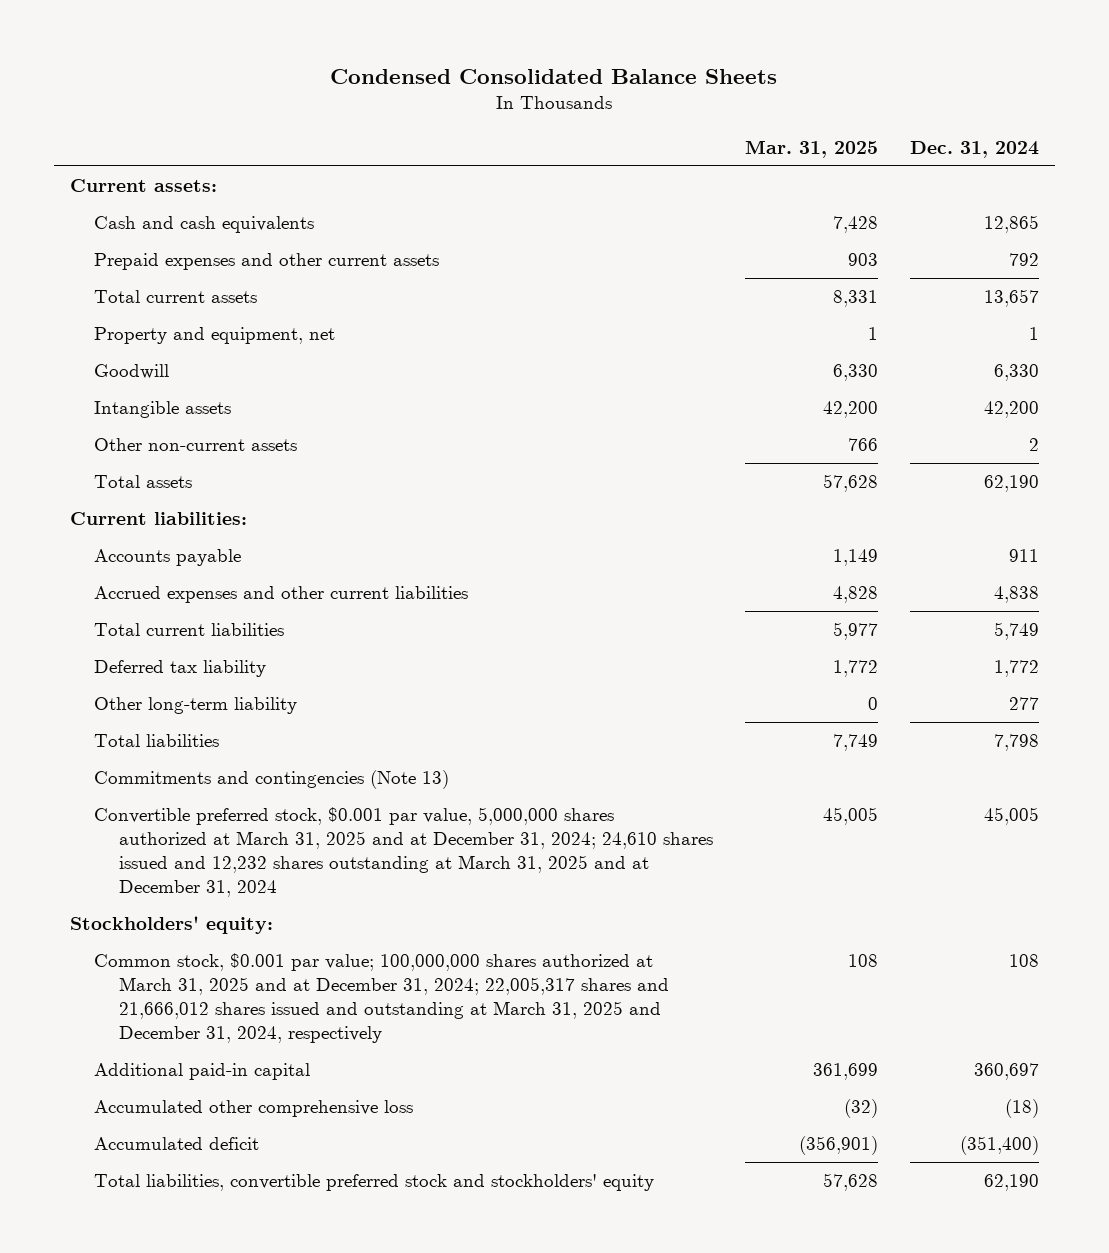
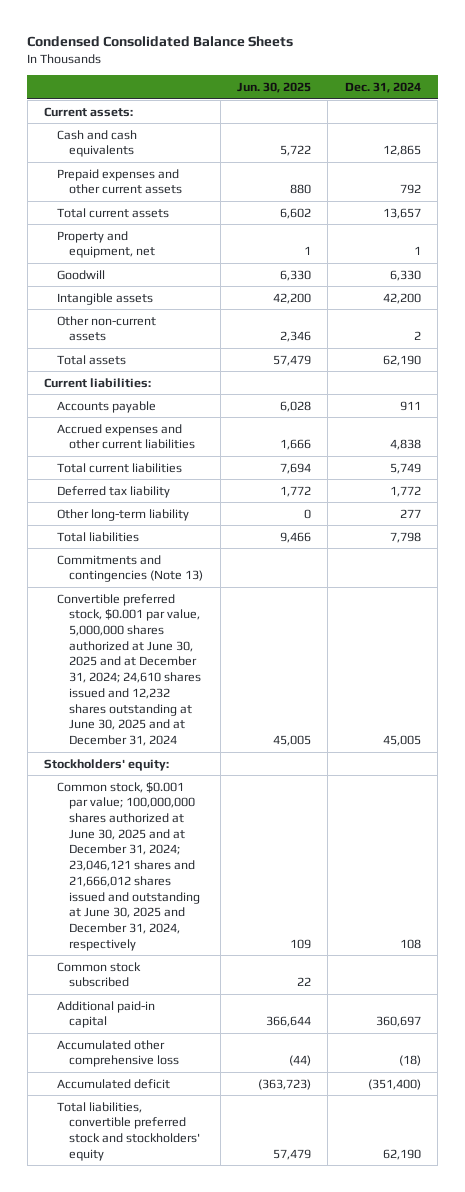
[744,139,878,158] Mar. 31, 2025 -> none
none -> [236,82,311,94] Jun. 30, 2025
[94,807,713,897] Convertible preferred stock, $0.001 par value, 5,000,000 shares authorized at March 31, 2025 and at December 31, 2024; 24,610 shares issued and 12,232 shares outstanding at March 31, 2025 and at December 31, 2024 -> [56,593,202,746] Convertible preferred stock, $0.001 par value, 5,000,000 shares authorized at June 30, 2025 and at December 31, 2024; 24,610 shares issued and 12,232 shares outstanding at June 30, 2025 and at December 31, 2024
[94,953,669,1043] Common stock, $0.001 par value; 100,000,000 shares authorized at March 31, 2025 and at December 31, 2024; 22,005,317 shares and 21,666,012 shares issued and outstanding at March 31, 2025 and December 31, 2024, respectively -> [56,781,201,951] Common stock, $0.001 par value; 100,000,000 shares authorized at June 30, 2025 and at December 31, 2024; 23,046,121 shares and 21,666,012 shares issued and outstanding at June 30, 2025 and December 31, 2024, respectively
none -> [56,961,141,988] Common stock subscribed

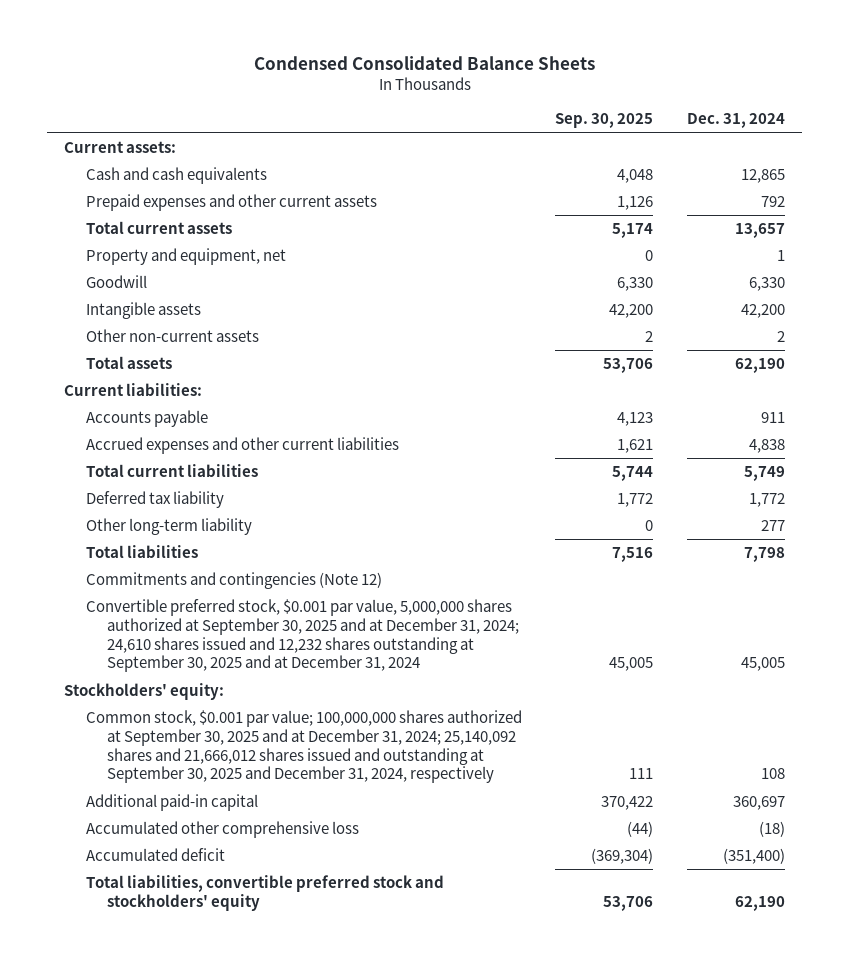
[236,82,311,94] Jun. 30, 2025 -> none
none -> [555,113,654,129] Sep. 30, 2025
[56,554,204,583] Commitments and contingencies (Note 13) -> [85,572,382,590] Commitments and contingencies (Note 12)
[56,593,202,746] Convertible preferred stock, $0.001 par value, 5,000,000 shares authorized at June 30, 2025 and at December 31, 2024; 24,610 shares issued and 12,232 shares outstanding at June 30, 2025 and at December 31, 2024 -> [85,599,520,673] Convertible preferred stock, $0.001 par value, 5,000,000 shares authorized at September 30, 2025 and at December 31, 2024; 24,610 shares issued and 12,232 shares outstanding at September 30, 2025 and at December 31, 2024
[56,961,141,988] Common stock subscribed -> none
[56,781,201,951] Common stock, $0.001 par value; 100,000,000 shares authorized at June 30, 2025 and at December 31, 2024; 23,046,121 shares and 21,666,012 shares issued and outstanding at June 30, 2025 and December 31, 2024, respectively -> [85,710,522,784] Common stock, $0.001 par value; 100,000,000 shares authorized at September 30, 2025 and at December 31, 2024; 25,140,092 shares and 21,666,012 shares issued and outstanding at September 30, 2025 and December 31, 2024, respectively

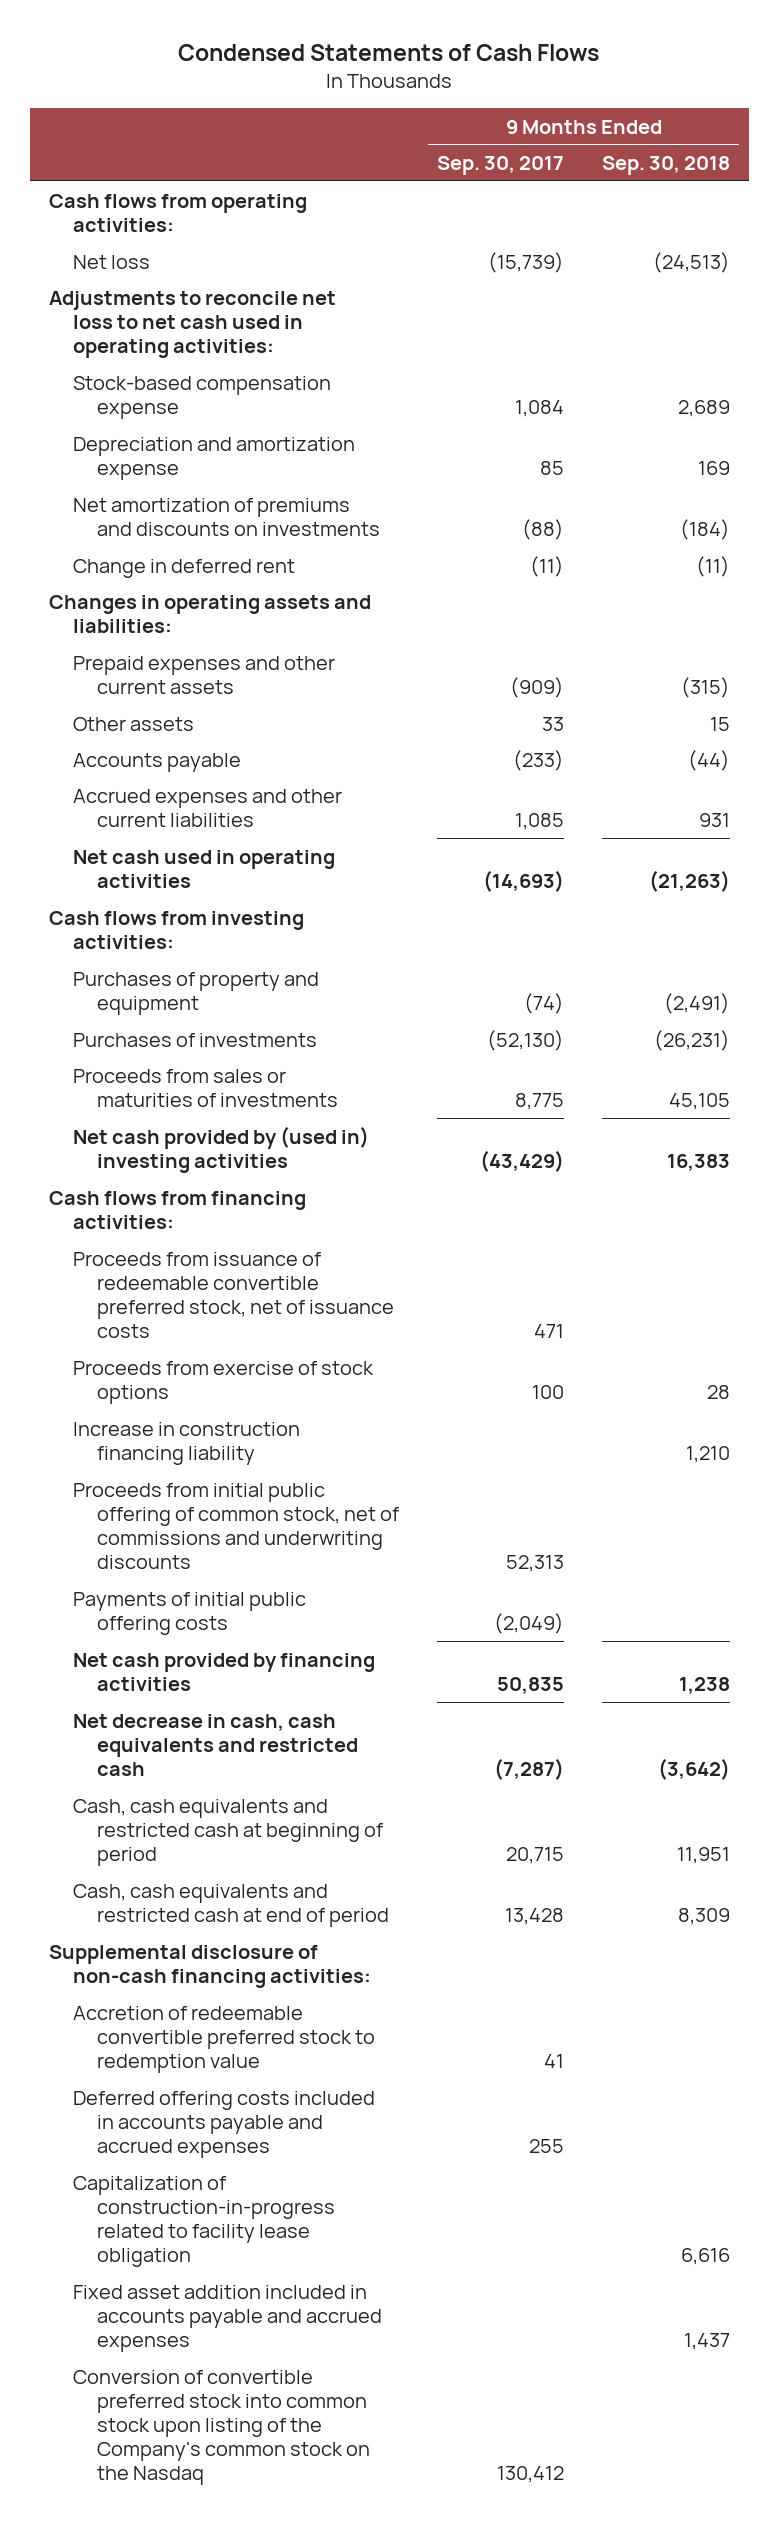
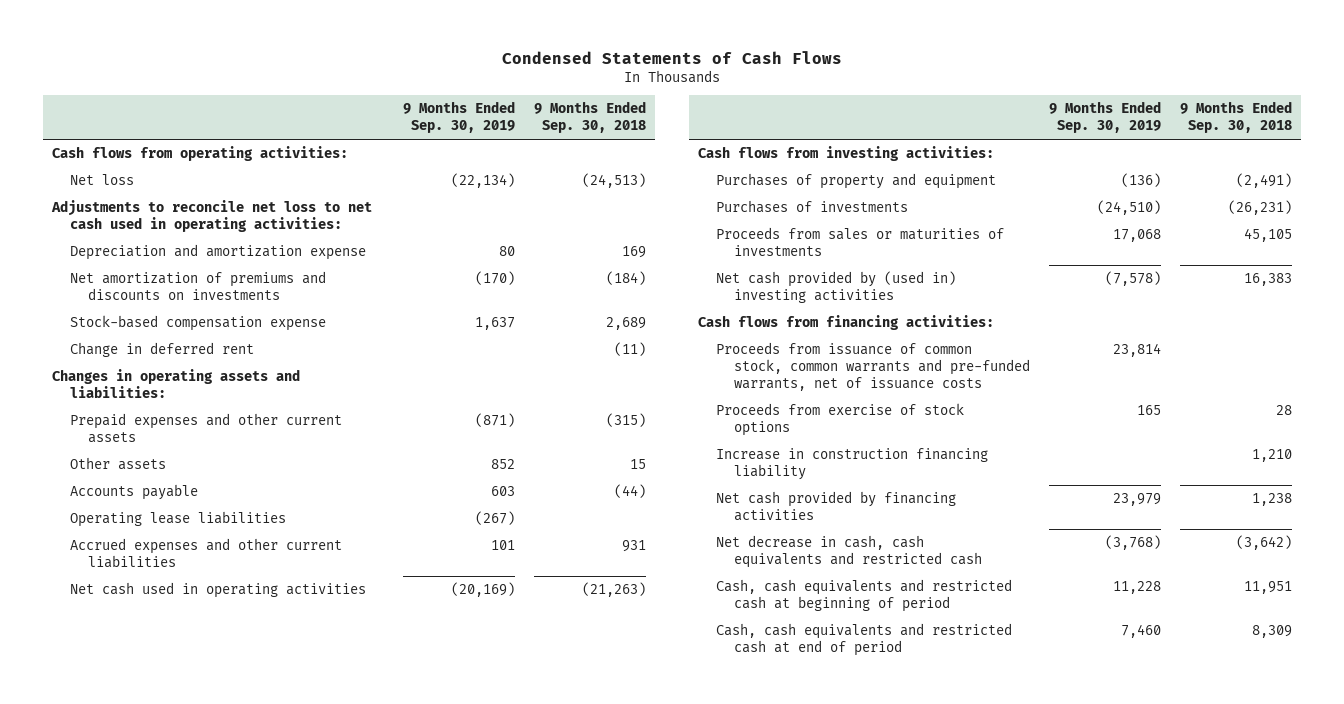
[437,156,565,176] Sep. 30, 2017 -> none
none -> [403,101,516,134] 9 Months Ended Sep. 30, 2019
[73,375,332,419] Stock-based compensation expense -> [70,315,327,332] Stock-based compensation expense
none -> [70,511,287,528] Operating lease liabilities
[73,1251,395,1338] Proceeds from issuance of redeemable convertible preferred stock, net of issuance costs -> none
none -> [716,342,1031,392] Proceeds from issuance of common stock, common warrants and pre-funded warrants, net of issuance costs
[73,1482,400,1569] Proceeds from initial public offering of common stock, net of commissions and underwriting discounts -> none
[73,1591,307,1635] Payments of initial public offering costs -> none
[48,1944,372,1988] Supplemental disclosure of non-cash financing activities: -> none
[73,2005,376,2073] Accretion of redeemable convertible preferred stock to redemption value -> none
[73,2090,376,2158] Deferred offering costs included in accounts payable and accrued expenses -> none
[73,2175,336,2267] Capitalization of construction-in-progress related to facility lease obligation -> none
[73,2284,383,2352] Fixed asset addition included in accounts payable and accrued expenses -> none
[73,2369,371,2486] Conversion of convertible preferred stock into common stock upon listing of the Company's common stock on the Nasdaq -> none

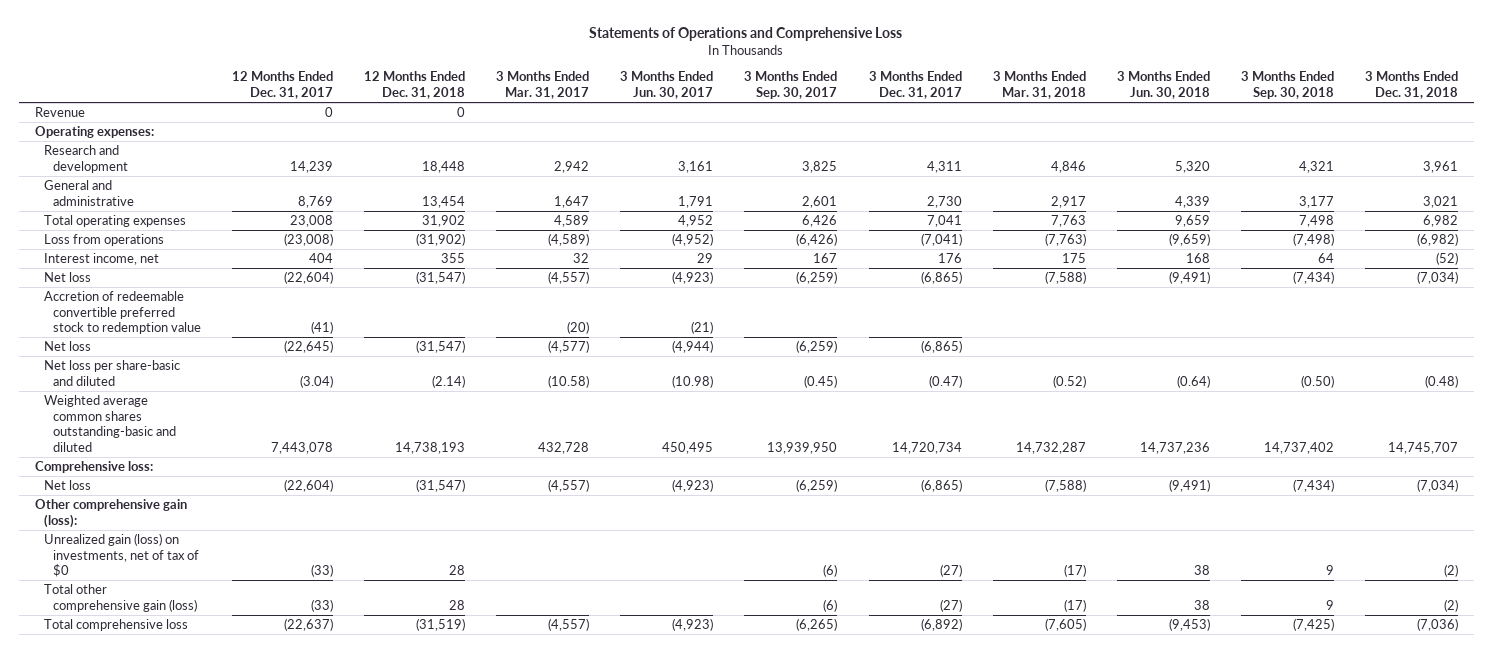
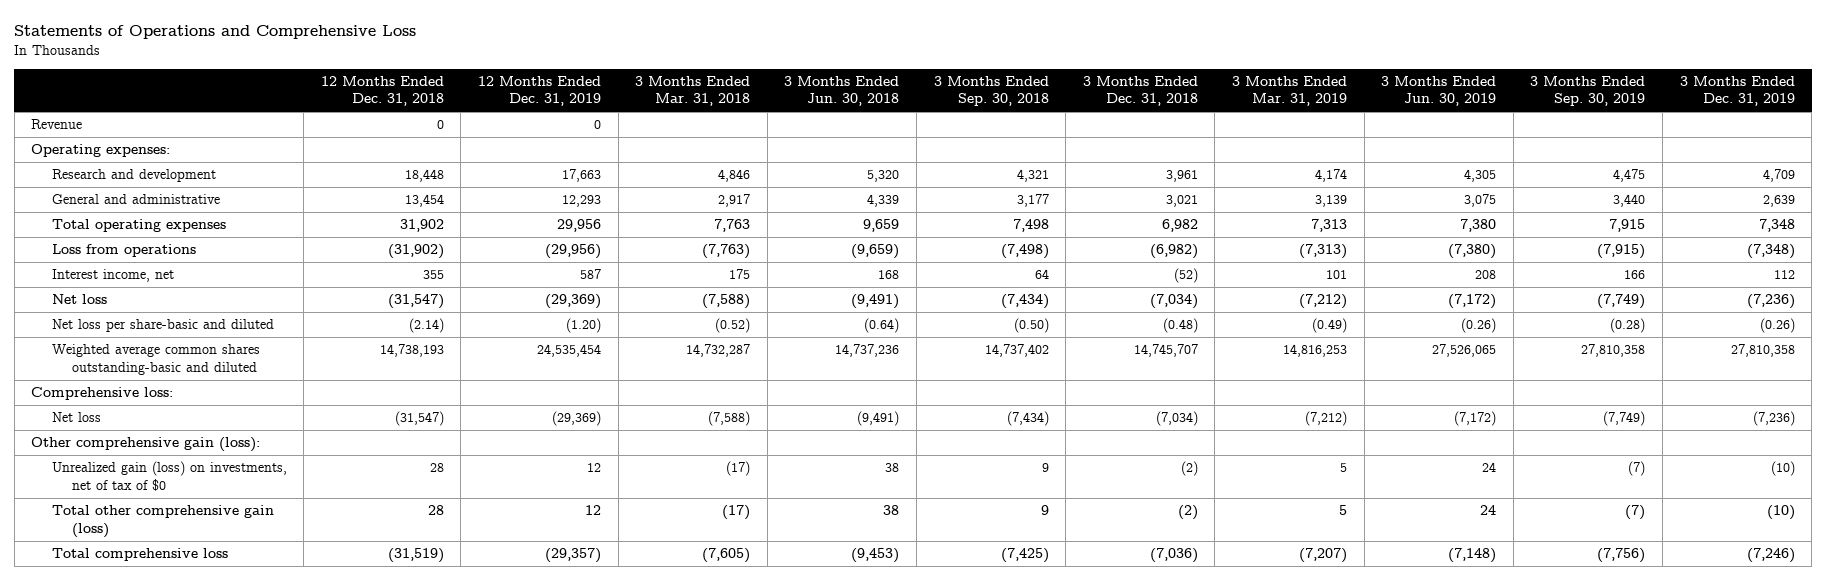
[231,71,333,99] 12 Months Ended Dec. 31, 2017 -> none
[496,71,590,99] 3 Months Ended Mar. 31, 2017 -> none
[620,71,714,99] 3 Months Ended Jun. 30, 2017 -> none
[744,71,838,99] 3 Months Ended Sep. 30, 2017 -> none
[868,71,962,99] 3 Months Ended Dec. 31, 2017 -> none
none -> [478,75,602,107] 12 Months Ended Dec. 31, 2019
none -> [1232,75,1348,107] 3 Months Ended Mar. 31, 2019
none -> [1381,75,1497,107] 3 Months Ended Jun. 30, 2019
none -> [1530,75,1646,107] 3 Months Ended Sep. 30, 2019
none -> [1679,75,1795,107] 3 Months Ended Dec. 31, 2019
[43,291,201,335] Accretion of redeemable convertible preferred stock to redemption value -> none
[43,341,91,352] Net loss -> none

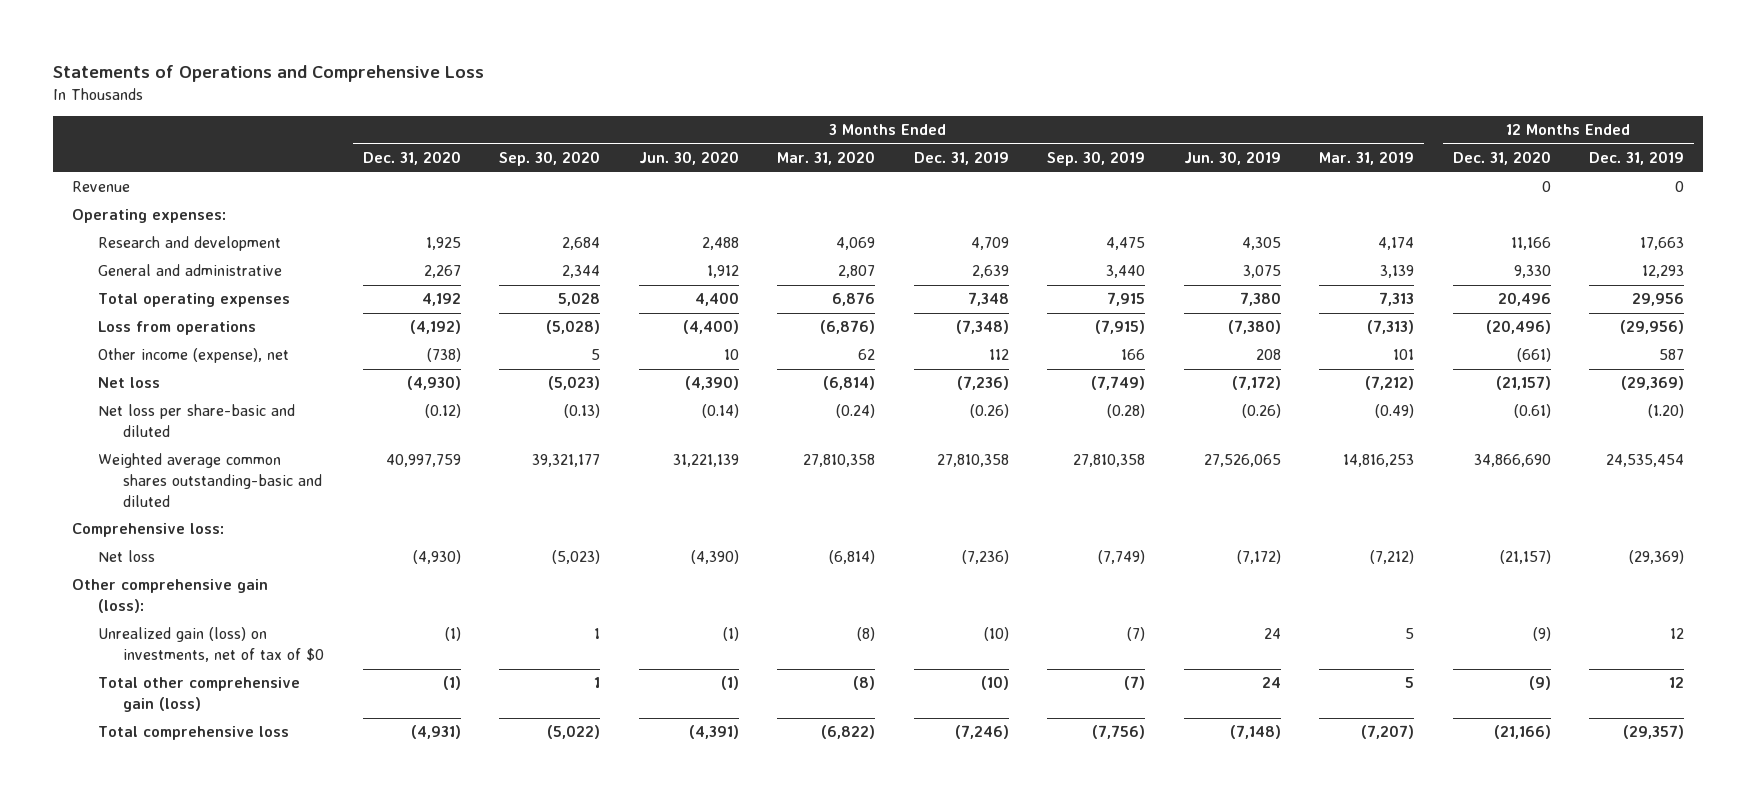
[320,75,444,107] 12 Months Ended Dec. 31, 2018 -> none
[635,75,751,107] 3 Months Ended Mar. 31, 2018 -> none
[784,75,900,107] 3 Months Ended Jun. 30, 2018 -> none
[933,75,1049,107] 3 Months Ended Sep. 30, 2018 -> none
[1082,75,1198,107] 3 Months Ended Dec. 31, 2018 -> none
none -> [362,151,461,166] Dec. 31, 2020
none -> [499,151,601,167] Sep. 30, 2020
none -> [638,151,739,166] Jun. 30, 2020
none -> [777,151,876,166] Mar. 31, 2020
none -> [1452,151,1551,166] Dec. 31, 2020
[51,269,174,283] Interest income, net -> [97,348,289,364] Other income (expense), net

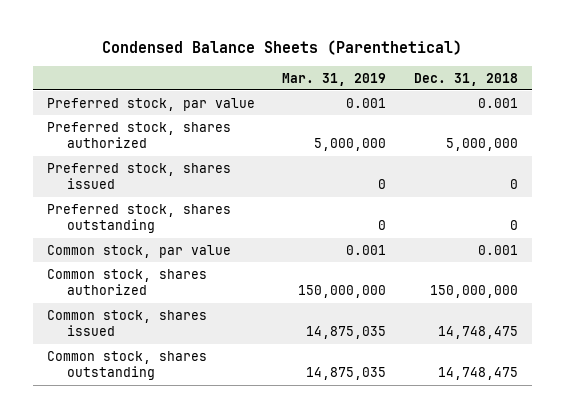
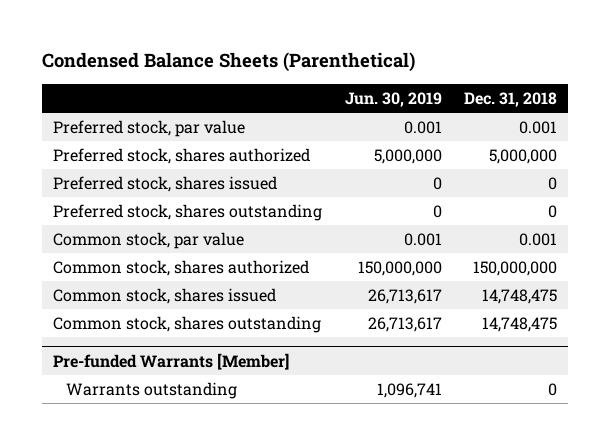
[282,72,387,86] Mar. 31, 2019 -> none
none -> [344,91,442,107] Jun. 30, 2019
none -> [53,352,290,370] Pre-funded Warrants [Member]
none -> [65,382,237,400] Warrants outstanding

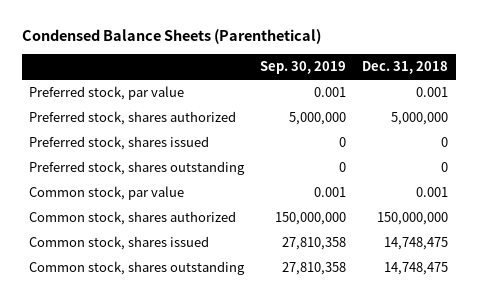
[344,91,442,107] Jun. 30, 2019 -> none
none -> [260,61,347,75] Sep. 30, 2019
[53,352,290,370] Pre-funded Warrants [Member] -> none
[65,382,237,400] Warrants outstanding -> none

